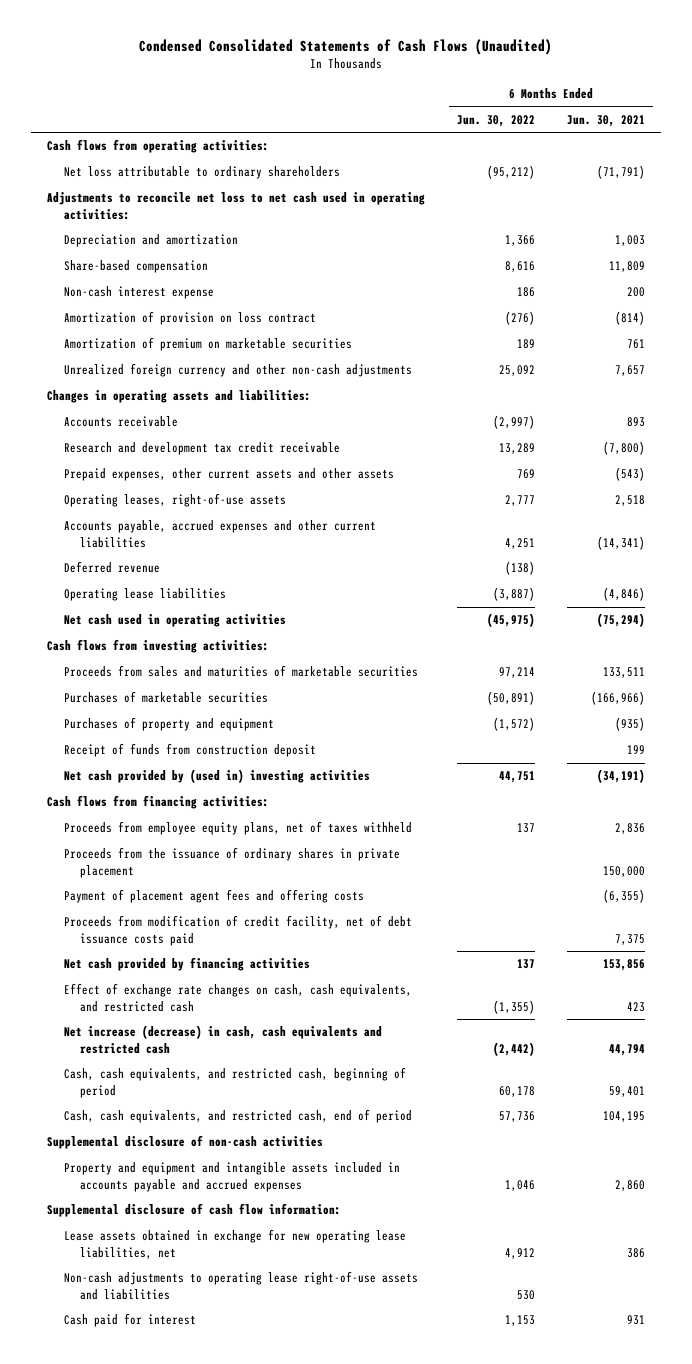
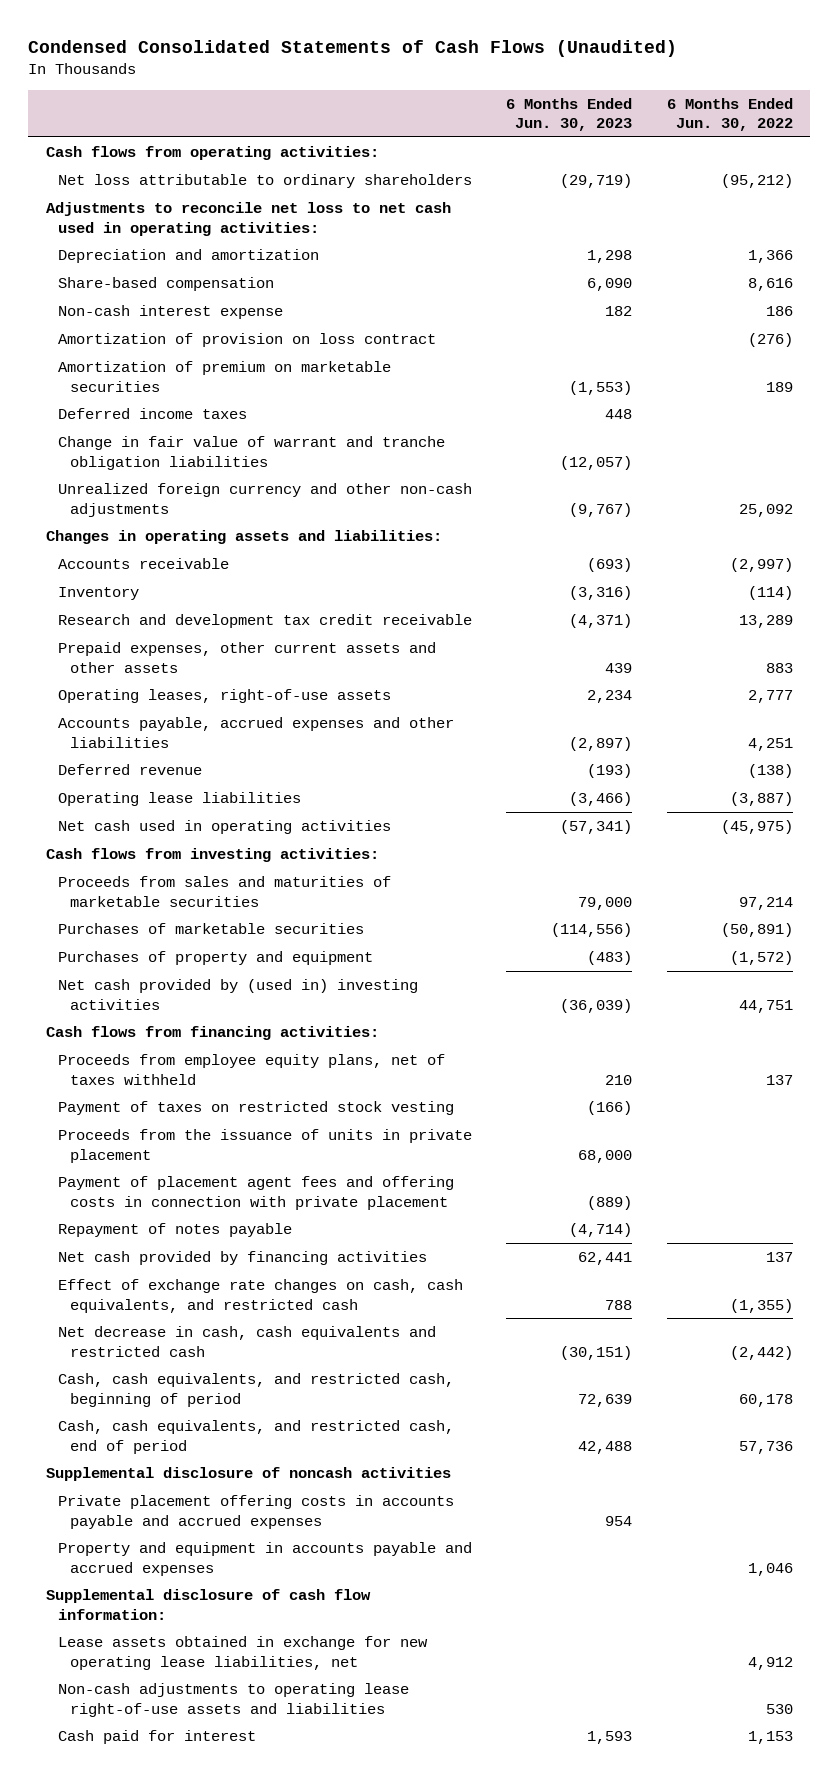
[567,114,646,127] Jun. 30, 2021 -> none
none -> [506,97,633,132] 6 Months Ended Jun. 30, 2023
none -> [57,408,247,420] Deferred income taxes
none -> [57,436,445,470] Change in fair value of warrant and tranche obligation liabilities
none -> [57,587,139,601] Inventory
[517,469,536,480] 769 -> [766,662,794,673] 883
[63,520,376,548] Accounts payable, accrued expenses and other current liabilities -> [57,717,454,748] Accounts payable, accrued expenses and other liabilities
[63,743,316,758] Receipt of funds from construction deposit -> none
[63,915,412,946] Proceeds from modification of credit facility, net of debt issuance costs paid -> none
none -> [57,1101,454,1116] Payment of taxes on restricted stock vesting
[63,847,400,878] Proceeds from the issuance of ordinary shares in private placement -> [57,1129,472,1163] Proceeds from the issuance of units in private placement
[63,889,364,904] Payment of placement agent fees and offering costs -> [57,1176,454,1210] Payment of placement agent fees and offering costs in connection with private placement
none -> [57,1223,292,1238] Repayment of notes payable
[63,1025,382,1054] Net increase (decrease) in cash, cash equivalents and restricted cash -> [57,1326,436,1357] Net decrease in cash, cash equivalents and restricted cash
[47,1135,324,1150] Supplemental disclosure of non-cash activities -> [45,1467,451,1482] Supplemental disclosure of noncash activities
none -> [57,1495,454,1529] Private placement offering costs in accounts payable and accrued expenses
[63,1162,400,1192] Property and equipment and intangible assets included in accounts payable and accrued expenses -> [57,1542,472,1576] Property and equipment in accounts payable and accrued expenses

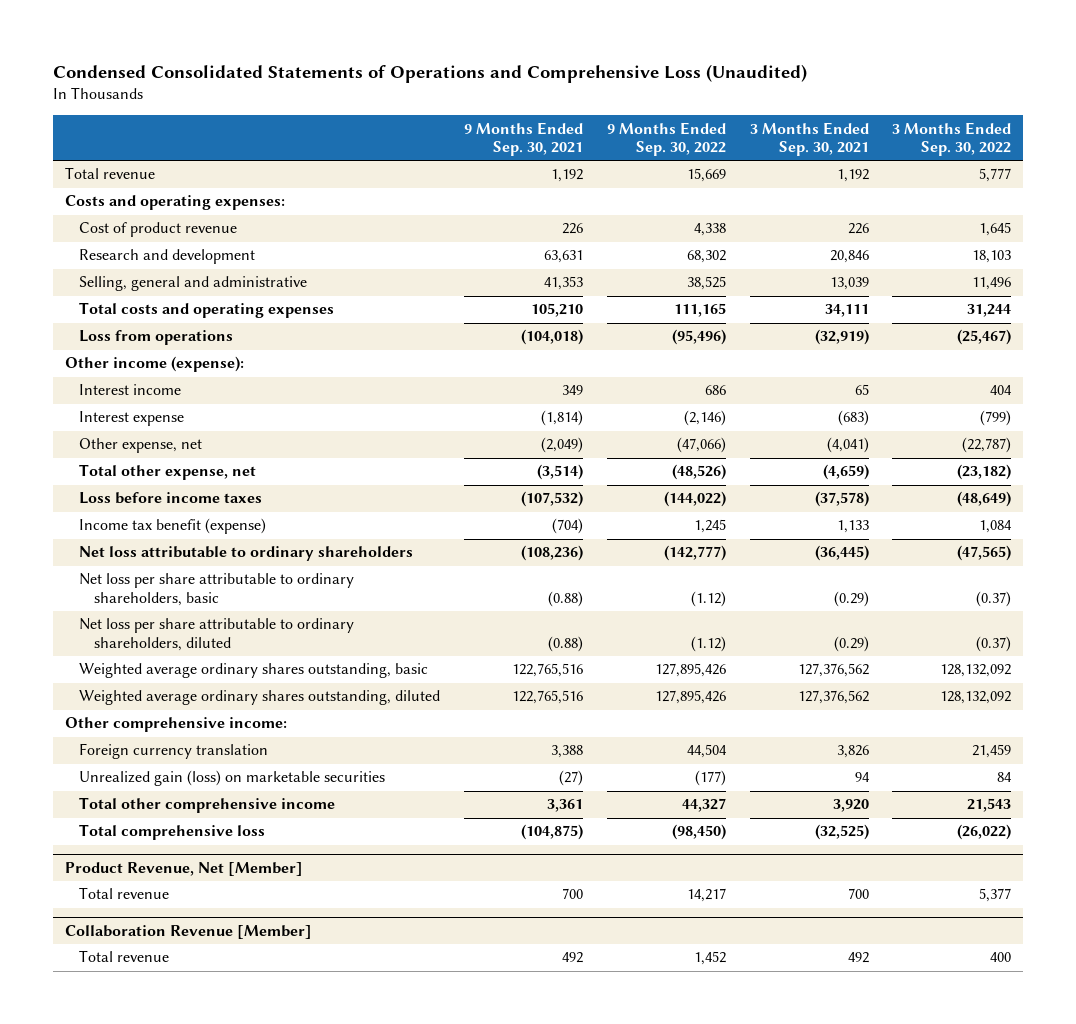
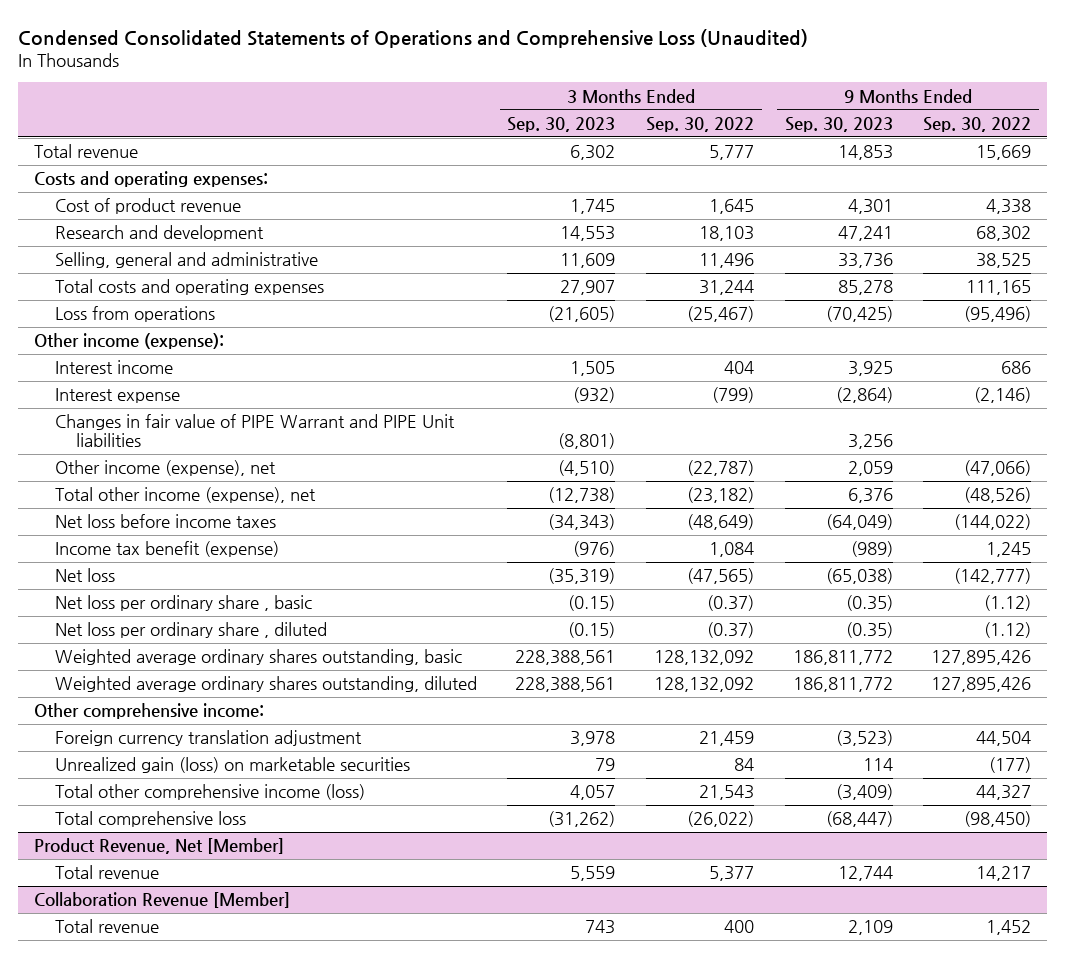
[463,121,583,157] 9 Months Ended Sep. 30, 2021 -> none
[749,121,869,157] 3 Months Ended Sep. 30, 2021 -> none
none -> [507,117,616,133] Sep. 30, 2023
none -> [784,117,893,133] Sep. 30, 2023
none -> [54,414,455,448] Changes in fair value of PIPE Warrant and PIPE Unit liabilities
[79,438,203,454] Other expense, net -> [54,460,276,477] Other income (expense), net
[79,464,257,481] Total other expense, net -> [54,487,316,504] Total other income (expense), net
[79,492,263,505] Loss before income taxes -> [54,514,276,529] Net loss before income taxes
[79,546,414,562] Net loss attributable to ordinary shareholders -> [54,568,115,583] Net loss
[79,573,355,607] Net loss per share attributable to ordinary shareholders, basic -> [54,595,312,612] Net loss per ordinary share , basic
[79,618,355,652] Net loss per share attributable to ordinary shareholders, diluted -> [54,622,327,639] Net loss per ordinary share , diluted
[79,743,269,760] Foreign currency translation -> [54,730,362,747] Foreign currency translation adjustment
[79,797,336,814] Total other comprehensive income -> [54,784,365,801] Total other comprehensive income (loss)

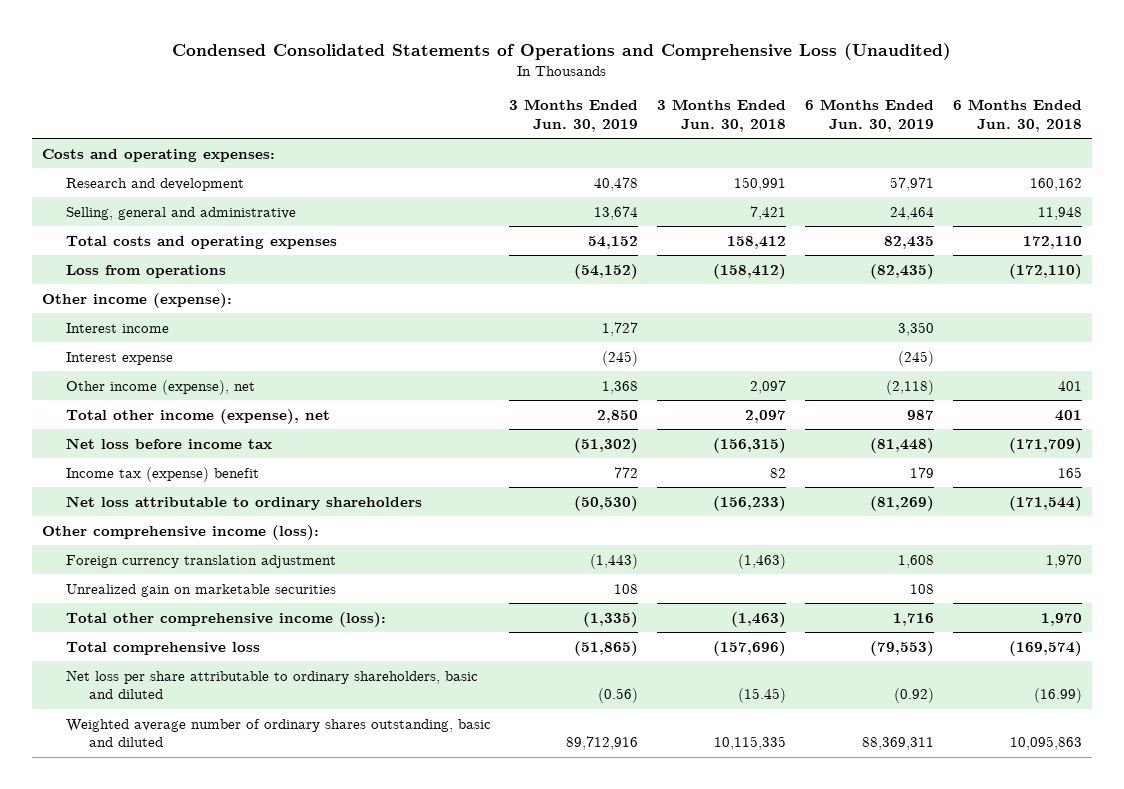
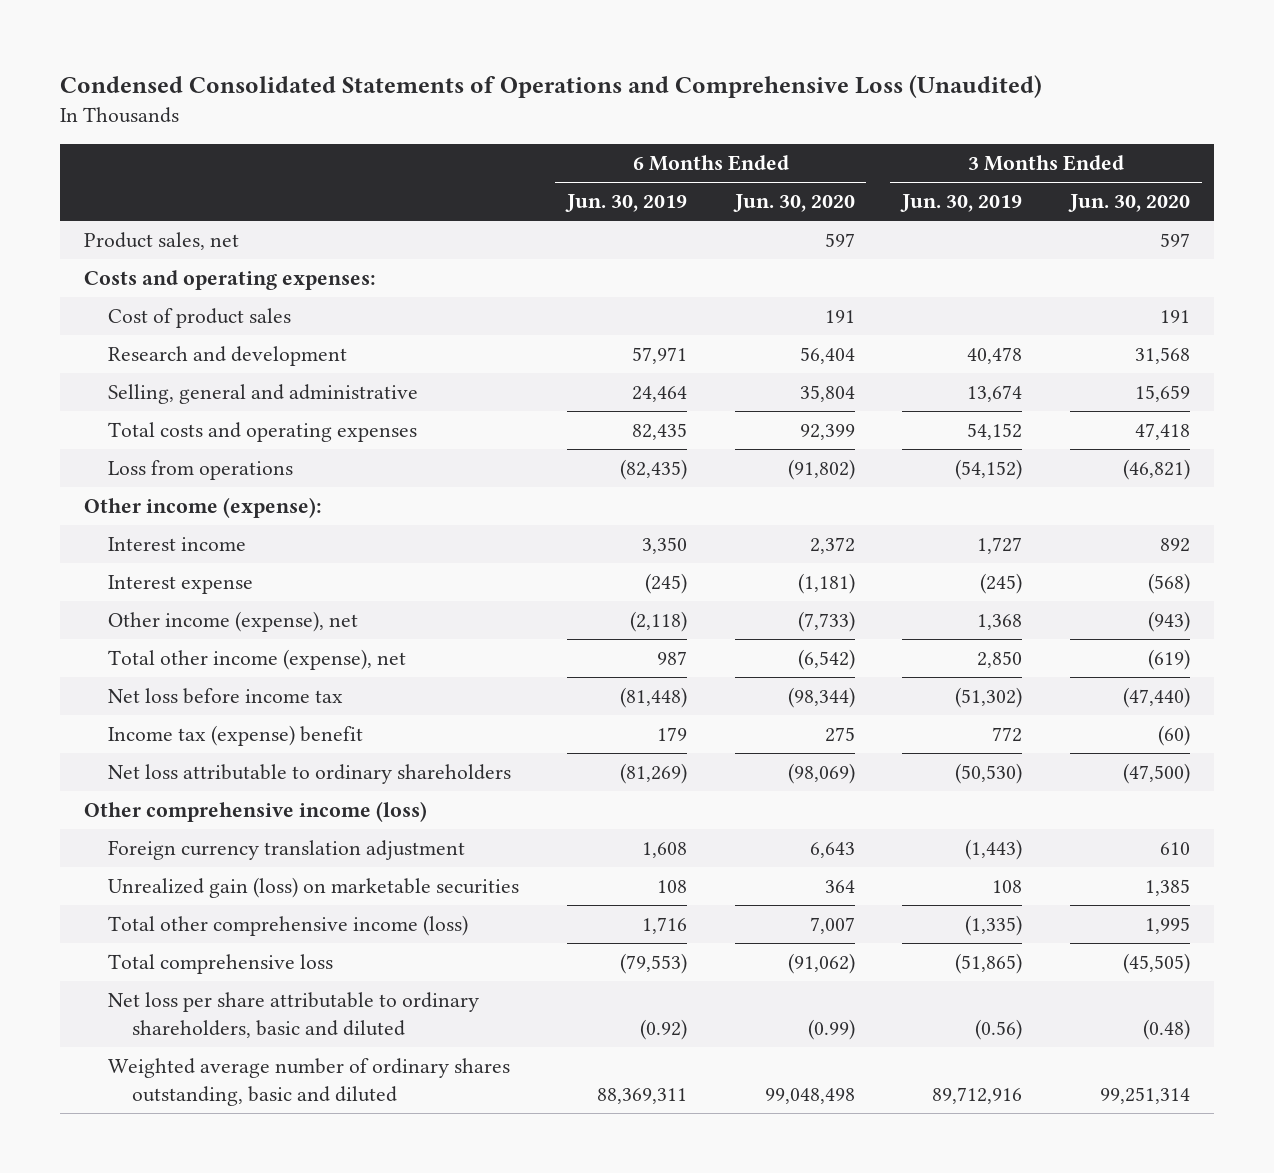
[657,99,787,132] 3 Months Ended Jun. 30, 2018 -> none
[953,99,1083,132] 6 Months Ended Jun. 30, 2018 -> none
none -> [732,194,855,213] Jun. 30, 2020
none -> [1067,194,1190,213] Jun. 30, 2020
none -> [83,232,239,251] Product sales, net
none -> [108,308,292,329] Cost of product sales
[41,524,319,540] Other comprehensive income (loss): -> [83,801,427,823] Other comprehensive income (loss)
[65,583,336,597] Unrealized gain on marketable securities -> [108,877,520,899] Unrealized gain (loss) on marketable securities
[65,611,386,627] Total other comprehensive income (loss): -> [108,915,469,937] Total other comprehensive income (loss)

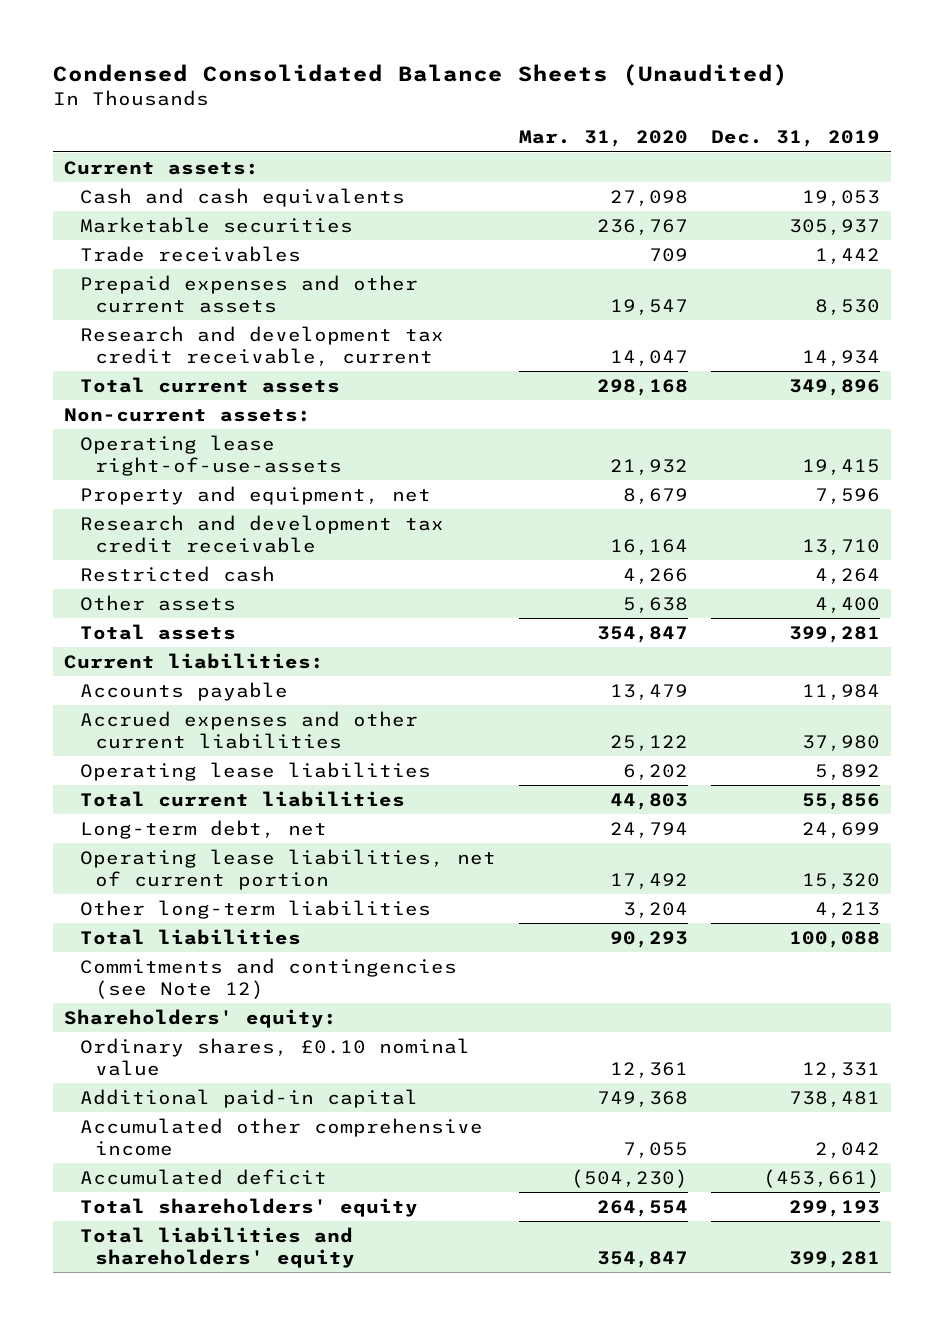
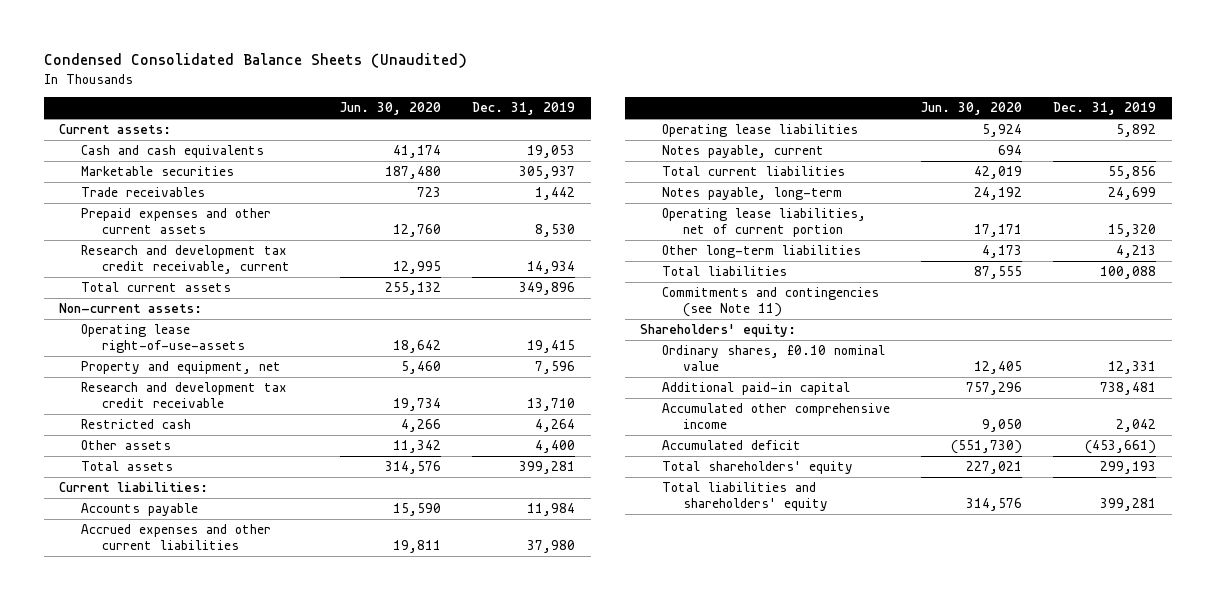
[518,130,688,148] Mar. 31, 2020 -> none
none -> [340,102,442,116] Jun. 30, 2020
none -> [661,145,824,159] Notes payable, current
[79,819,327,839] Long-term debt, net -> [661,187,842,201] Notes payable, long-term
[79,957,457,999] Commitments and contingencies (see Note 12) -> [661,287,879,318] Commitments and contingencies (see Note 11)

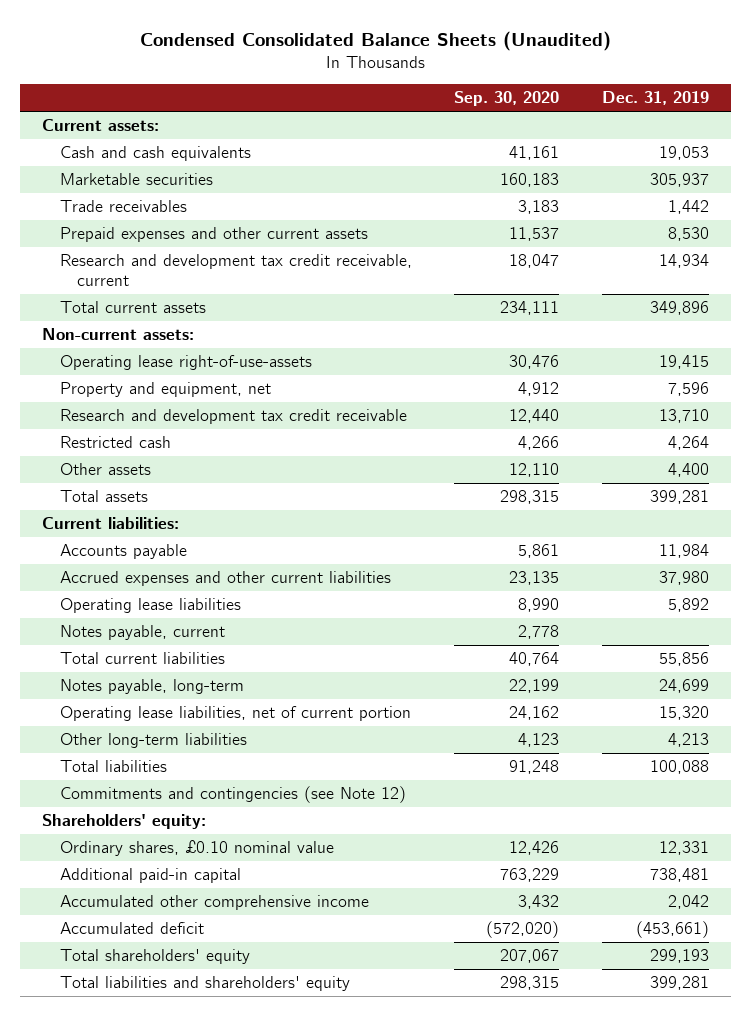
[340,102,442,116] Jun. 30, 2020 -> none
none -> [454,91,560,107] Sep. 30, 2020
[661,287,879,318] Commitments and contingencies (see Note 11) -> [59,785,406,803] Commitments and contingencies (see Note 12)

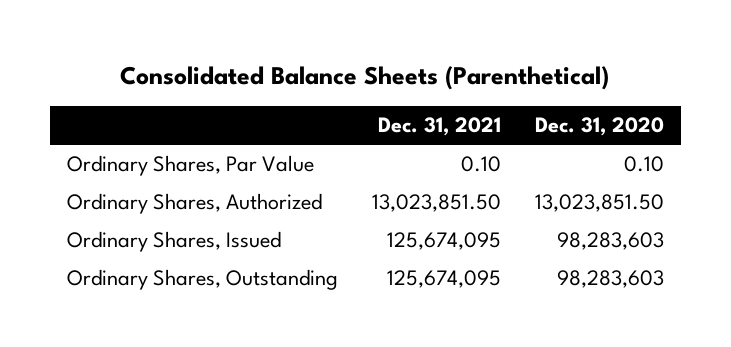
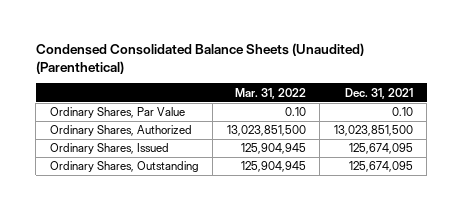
[120,66,610,91] Consolidated Balance Sheets (Parenthetical) -> [35,42,364,74] Condensed Consolidated Balance Sheets (Unaudited) (Parenthetical)
[534,117,664,137] Dec. 31, 2020 -> none
none -> [234,87,306,99] Mar. 31, 2022
[371,194,501,213] 13,023,851.50 -> [333,125,413,137] 13,023,851,500

